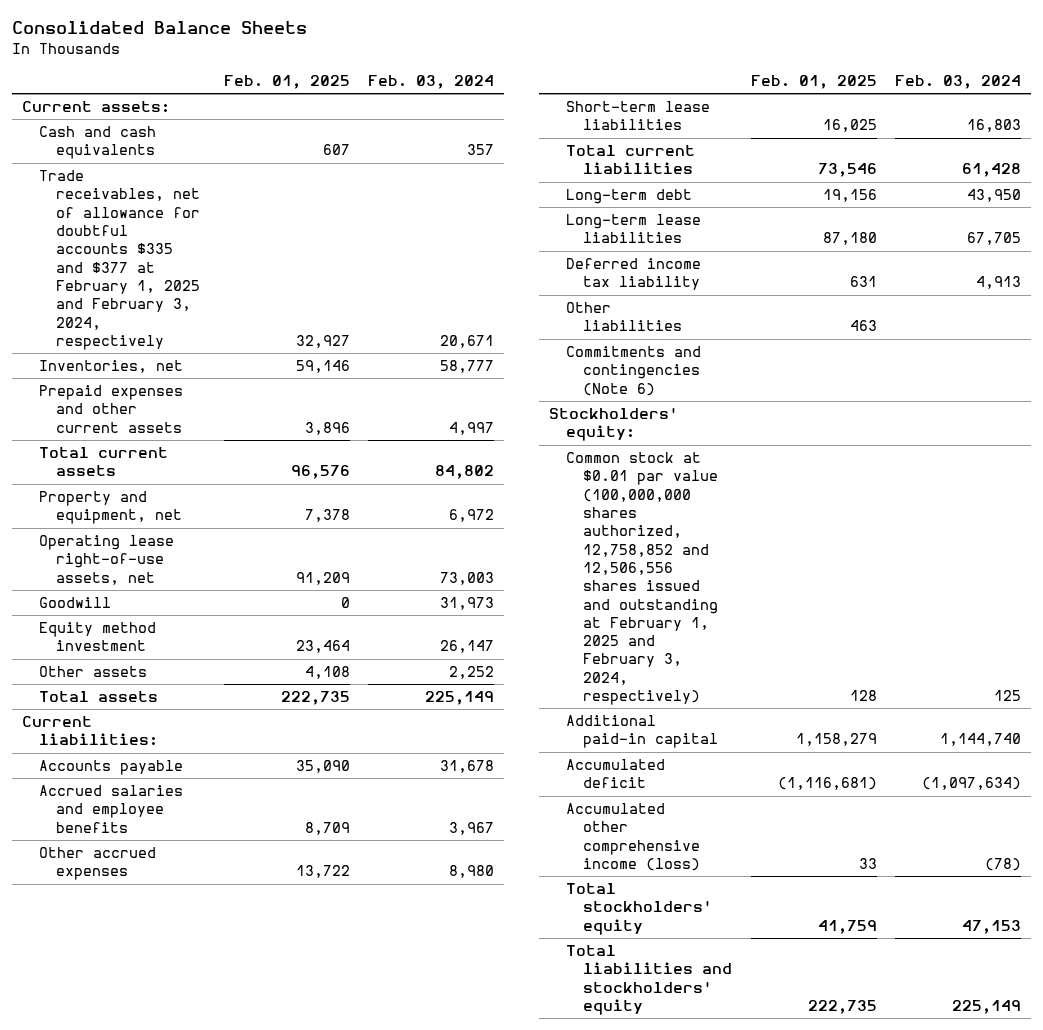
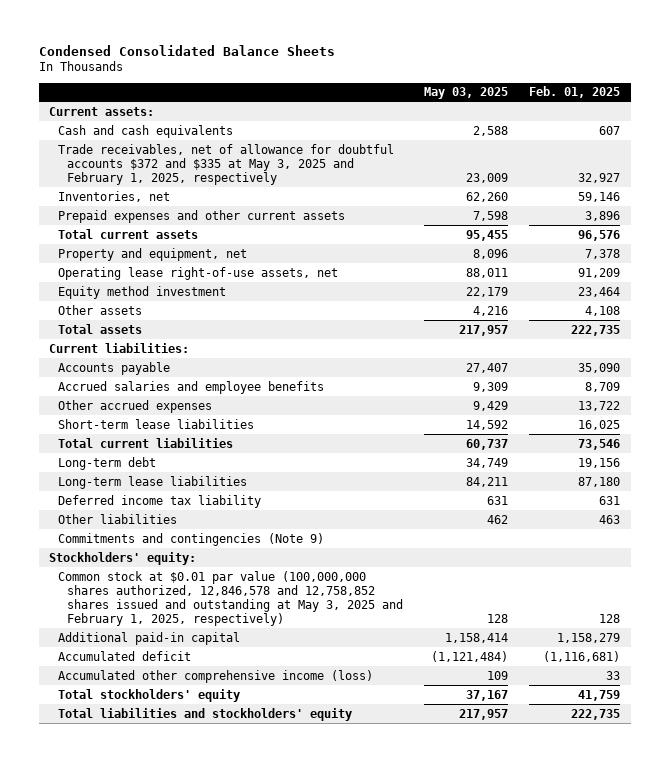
[12,21,308,35] Consolidated Balance Sheets -> [38,45,335,57] Condensed Consolidated Balance Sheets
[368,75,495,90] Feb. 03, 2024 -> none
none -> [424,87,509,100] May 03, 2025
[38,170,200,350] Trade receivables, net of allowance for doubtful accounts $335 and $377 at February 1, 2025 and February 3, 2024, respectively -> [58,143,395,185] Trade receivables, net of allowance for doubtful accounts $372 and $335 at May 3, 2025 and February 1, 2025, respectively
[38,597,111,609] Goodwill -> none
[565,346,701,396] Commitments and contingencies (Note 6) -> [58,532,325,546] Commitments and contingencies (Note 9)
[565,452,719,706] Common stock at $0.01 par value (100,000,000 shares authorized, 12,758,852 and 12,506,556 shares issued and outstanding at February 1, 2025 and February 3, 2024, respectively) -> [58,570,404,627] Common stock at $0.01 par value (100,000,000 shares authorized, 12,846,578 and 12,758,852 shares issued and outstanding at May 3, 2025 and February 1, 2025, respectively)

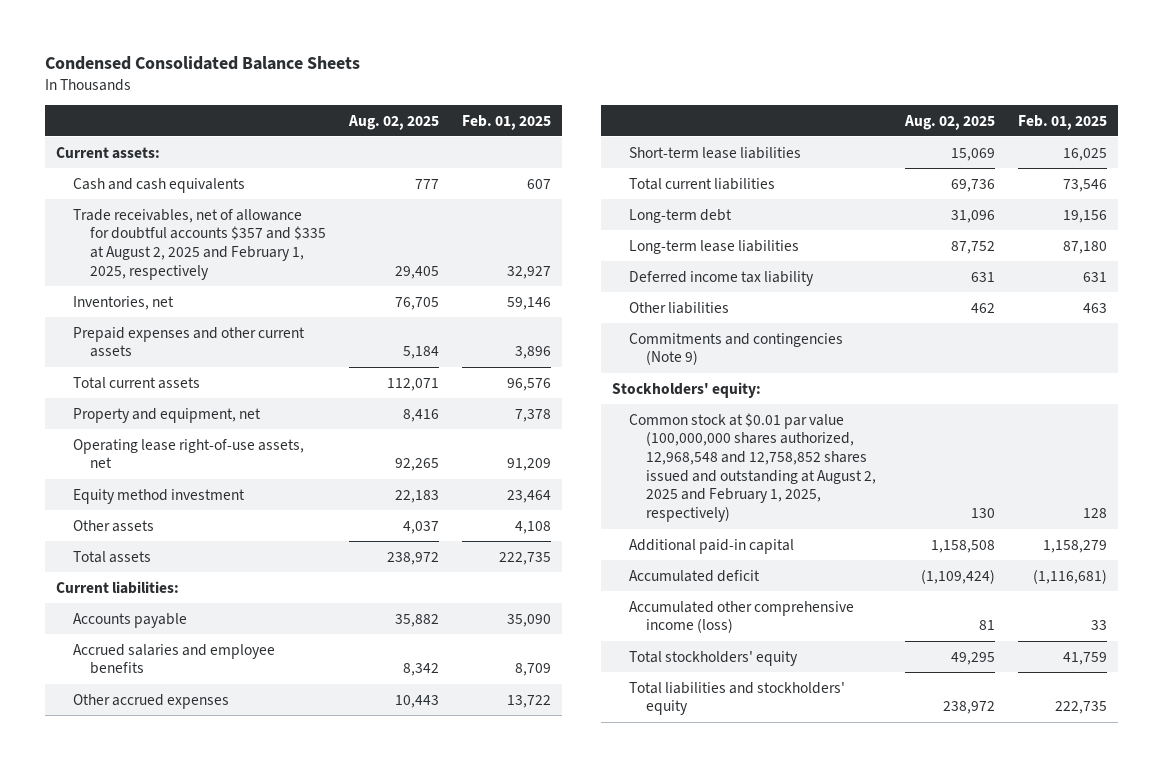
[424,87,509,100] May 03, 2025 -> none
none -> [347,114,439,130] Aug. 02, 2025
[58,143,395,185] Trade receivables, net of allowance for doubtful accounts $372 and $335 at May 3, 2025 and February 1, 2025, respectively -> [72,208,326,280] Trade receivables, net of allowance for doubtful accounts $357 and $335 at August 2, 2025 and February 1, 2025, respectively
[58,570,404,627] Common stock at $0.01 par value (100,000,000 shares authorized, 12,846,578 and 12,758,852 shares issued and outstanding at May 3, 2025 and February 1, 2025, respectively) -> [628,412,876,523] Common stock at $0.01 par value (100,000,000 shares authorized, 12,968,548 and 12,758,852 shares issued and outstanding at August 2, 2025 and February 1, 2025, respectively)

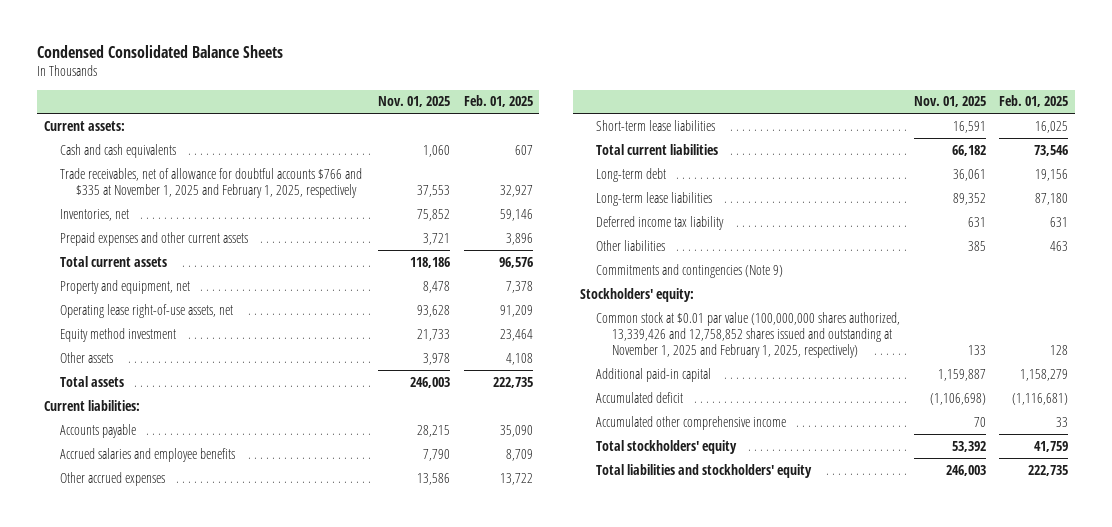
[347,114,439,130] Aug. 02, 2025 -> none
none -> [377,96,450,108] Nov. 01, 2025
[72,208,326,280] Trade receivables, net of allowance for doubtful accounts $357 and $335 at August 2, 2025 and February 1, 2025, respectively -> [60,167,363,198] Trade receivables, net of allowance for doubtful accounts $766 and $335 at November 1, 2025 and February 1, 2025, respectively
[628,412,876,523] Common stock at $0.01 par value (100,000,000 shares authorized, 12,968,548 and 12,758,852 shares issued and outstanding at August 2, 2025 and February 1, 2025, respectively) -> [596,311,901,358] Common stock at $0.01 par value (100,000,000 shares authorized, 13,339,426 and 12,758,852 shares issued and outstanding at November 1, 2025 and February 1, 2025, respectively)
[628,600,854,634] Accumulated other comprehensive income (loss) -> [596,415,787,430] Accumulated other comprehensive income

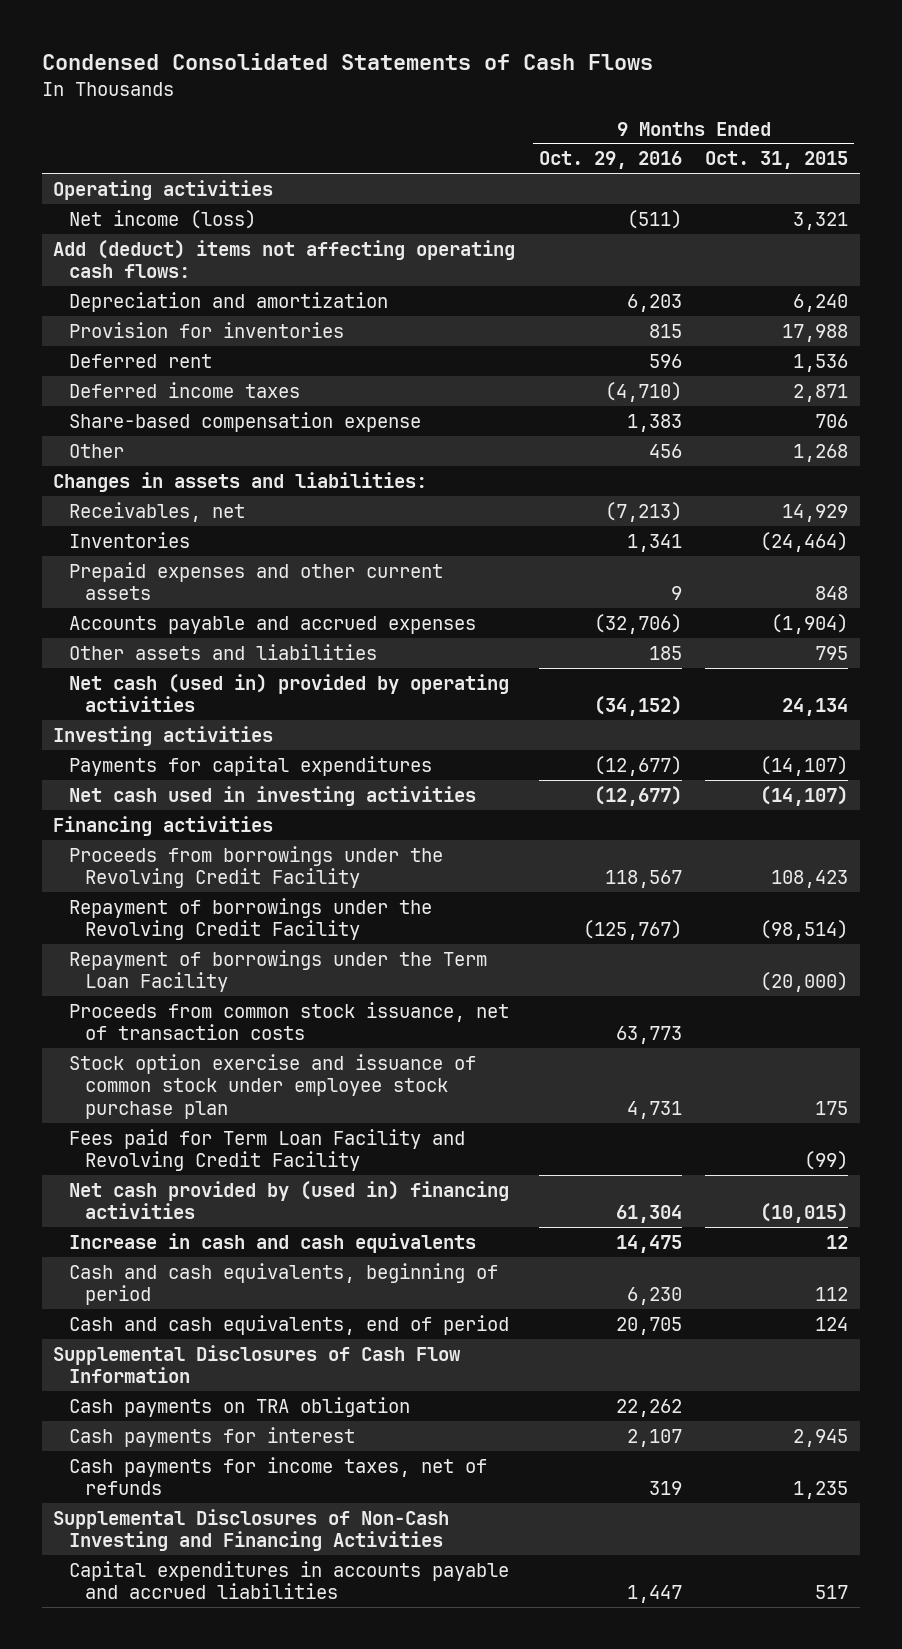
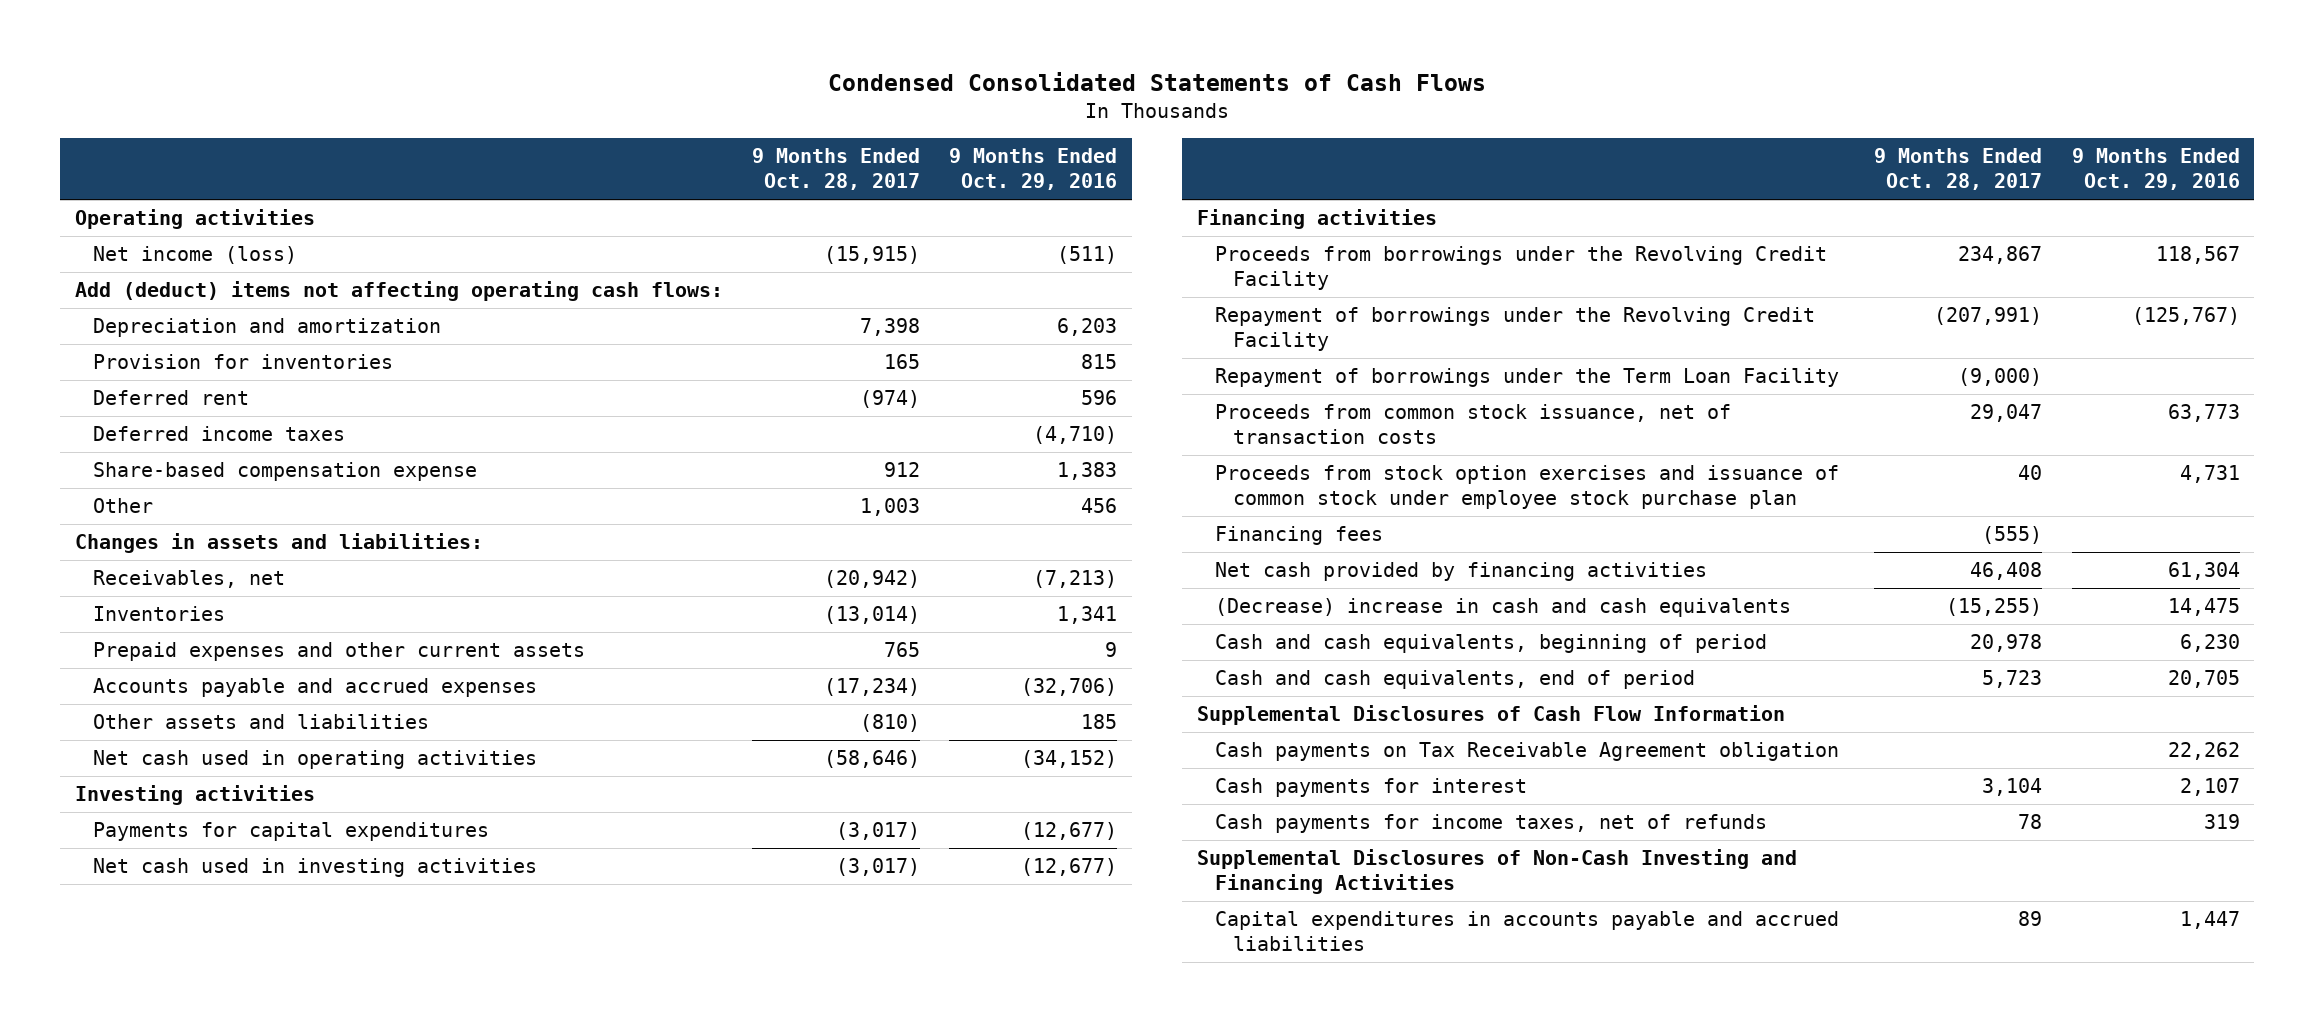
[705,151,849,170] Oct. 31, 2015 -> none
none -> [752,148,921,191] 9 Months Ended Oct. 28, 2017
[69,673,510,713] Net cash (used in) provided by operating activities -> [92,750,537,770] Net cash used in operating activities
[69,1128,466,1172] Fees paid for Term Loan Facility and Revolving Credit Facility -> none
[69,1053,477,1120] Stock option exercise and issuance of common stock under employee stock purchase plan -> [1214,465,1839,510] Proceeds from stock option exercises and issuance of common stock under employee stock purchase plan
none -> [1214,526,1383,546] Financing fees
[69,1180,510,1220] Net cash provided by (used in) financing activities -> [1214,562,1707,582] Net cash provided by financing activities
[69,1232,477,1253] Increase in cash and cash equivalents -> [1214,598,1791,618] (Decrease) increase in cash and cash equivalents
[69,1396,411,1417] Cash payments on TRA obligation -> [1214,742,1839,762] Cash payments on Tax Receivable Agreement obligation

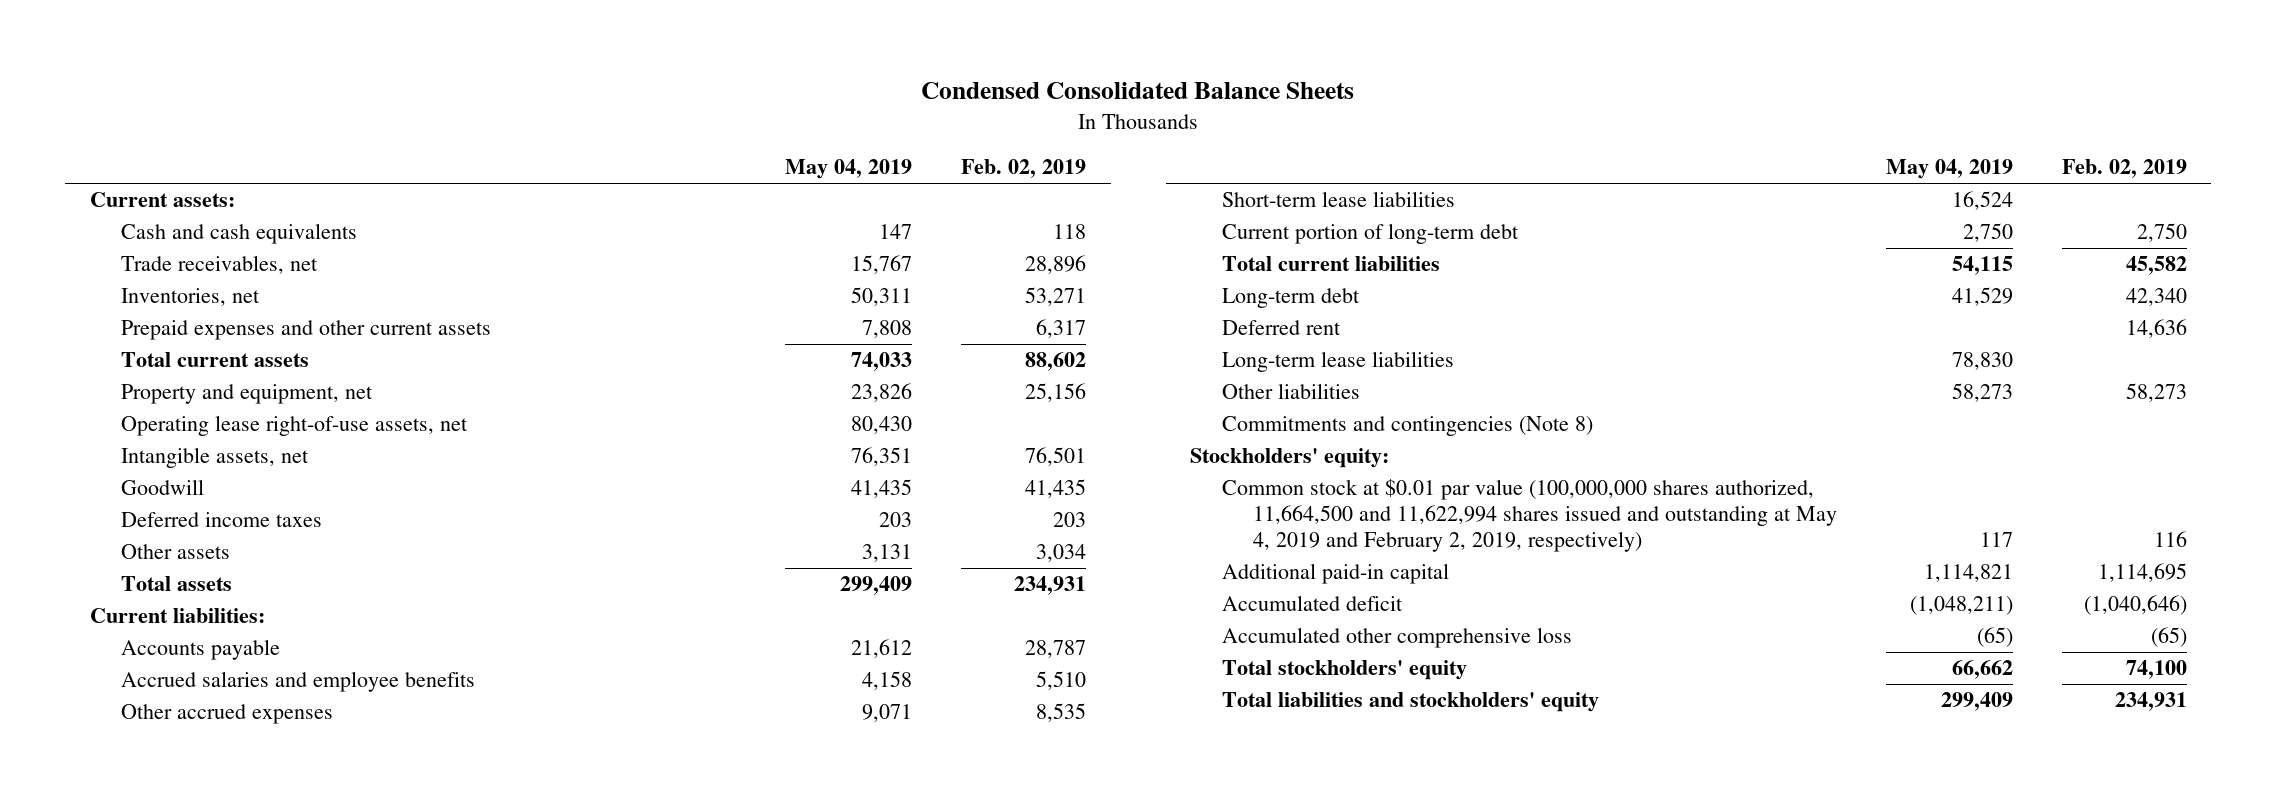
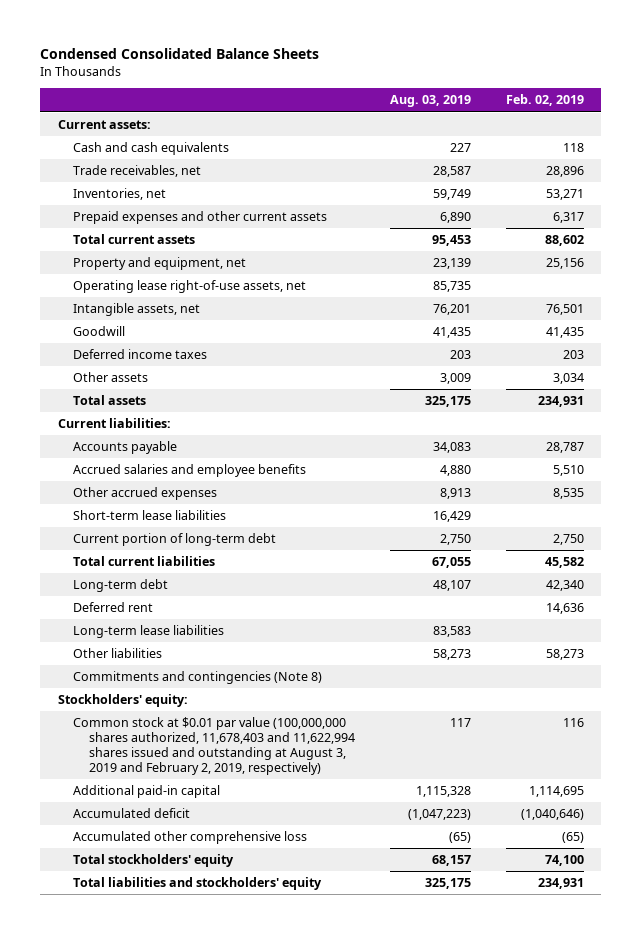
[785,159,913,180] May 04, 2019 -> none
none -> [390,95,472,108] Aug. 03, 2019
[1221,479,1837,552] Common stock at $0.01 par value (100,000,000 shares authorized, 11,664,500 and 11,622,994 shares issued and outstanding at May 4, 2019 and February 2, 2019, respectively) -> [73,717,356,776] Common stock at $0.01 par value (100,000,000 shares authorized, 11,678,403 and 11,622,994 shares issued and outstanding at August 3, 2019 and February 2, 2019, respectively)

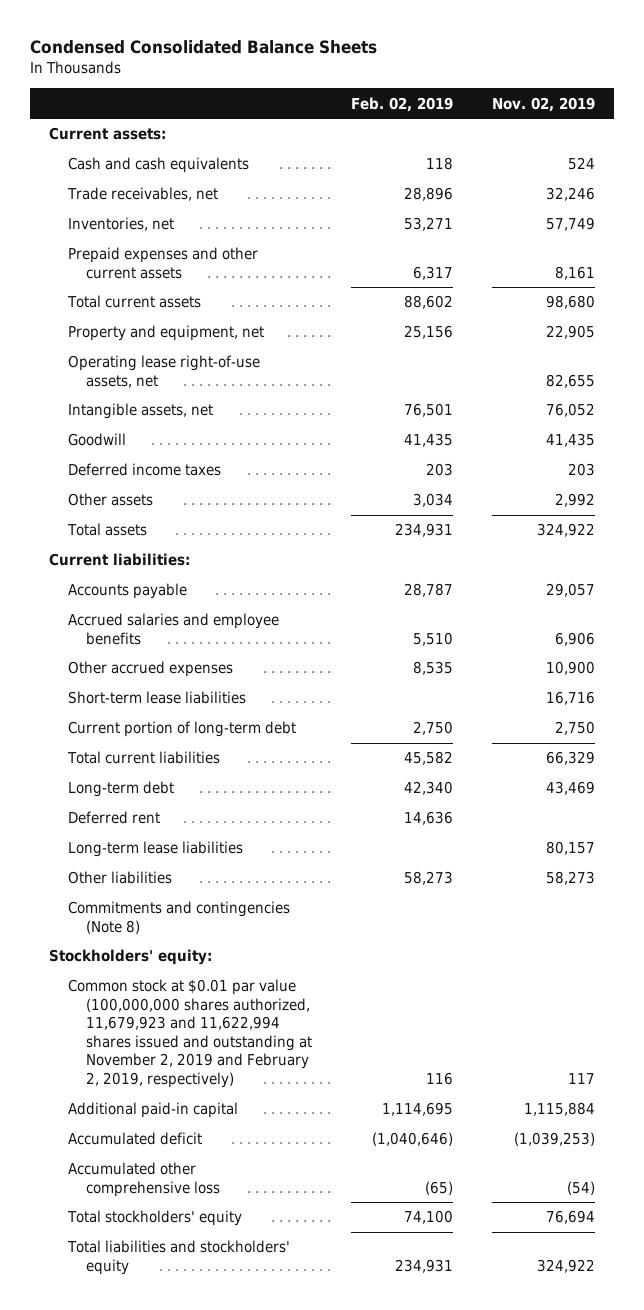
[390,95,472,108] Aug. 03, 2019 -> none
none -> [491,96,595,112] Nov. 02, 2019
[73,717,356,776] Common stock at $0.01 par value (100,000,000 shares authorized, 11,678,403 and 11,622,994 shares issued and outstanding at August 3, 2019 and February 2, 2019, respectively) -> [67,979,312,1088] Common stock at $0.01 par value (100,000,000 shares authorized, 11,679,923 and 11,622,994 shares issued and outstanding at November 2, 2019 and February 2, 2019, respectively)

